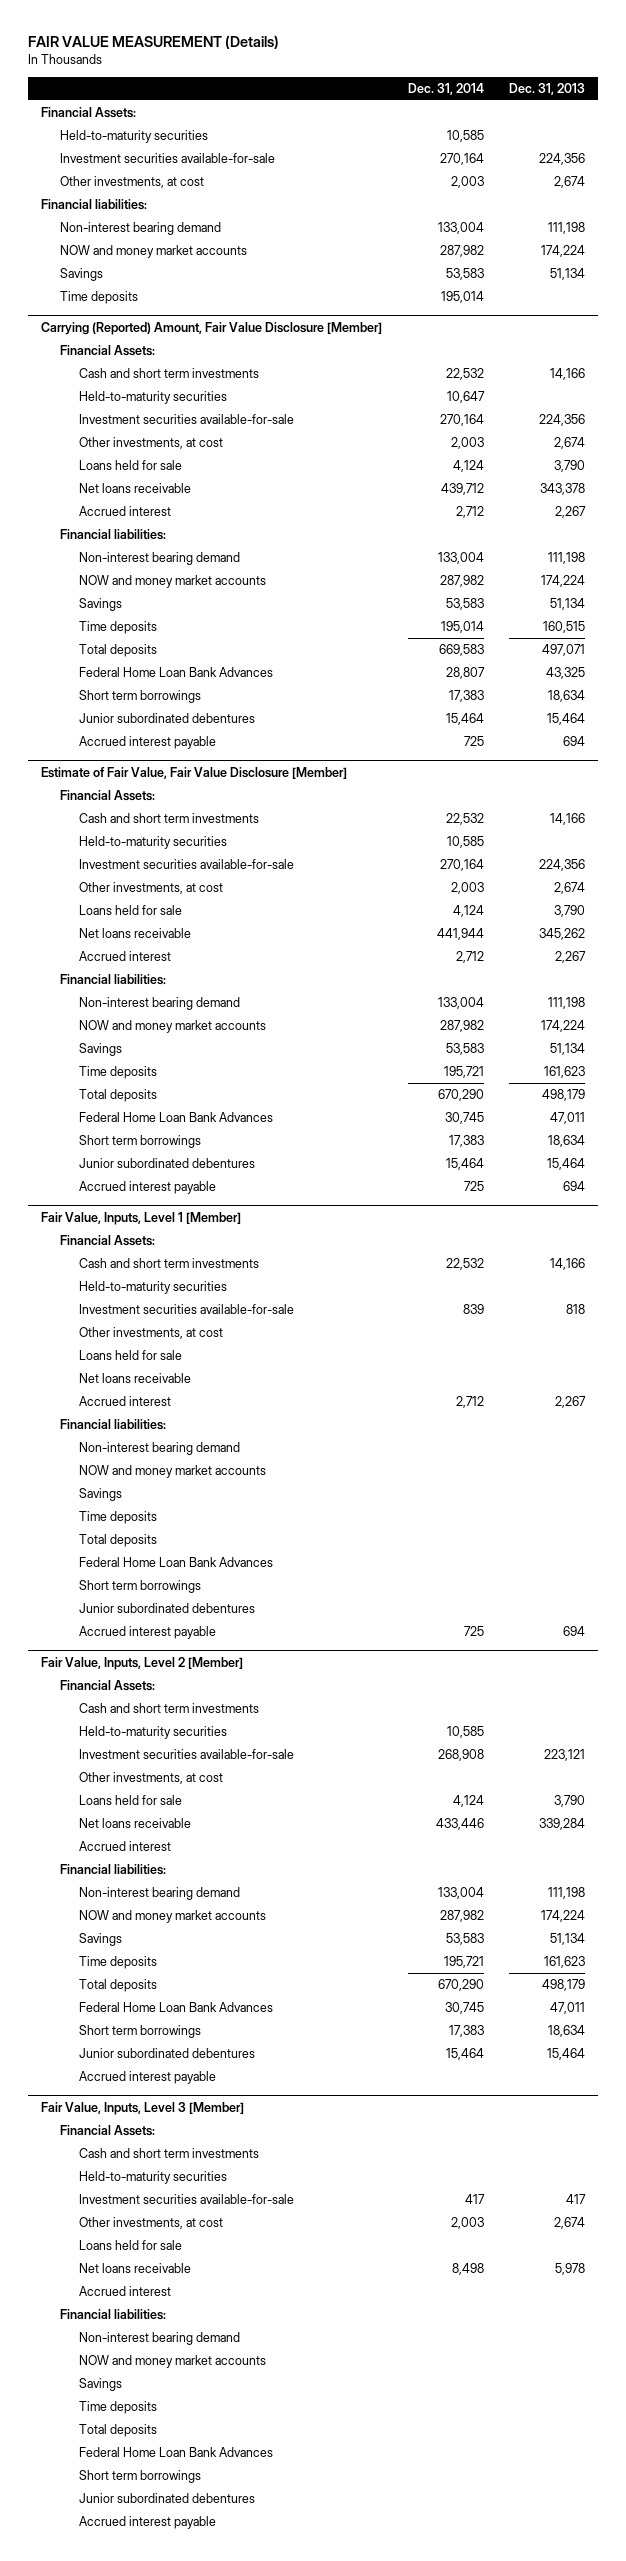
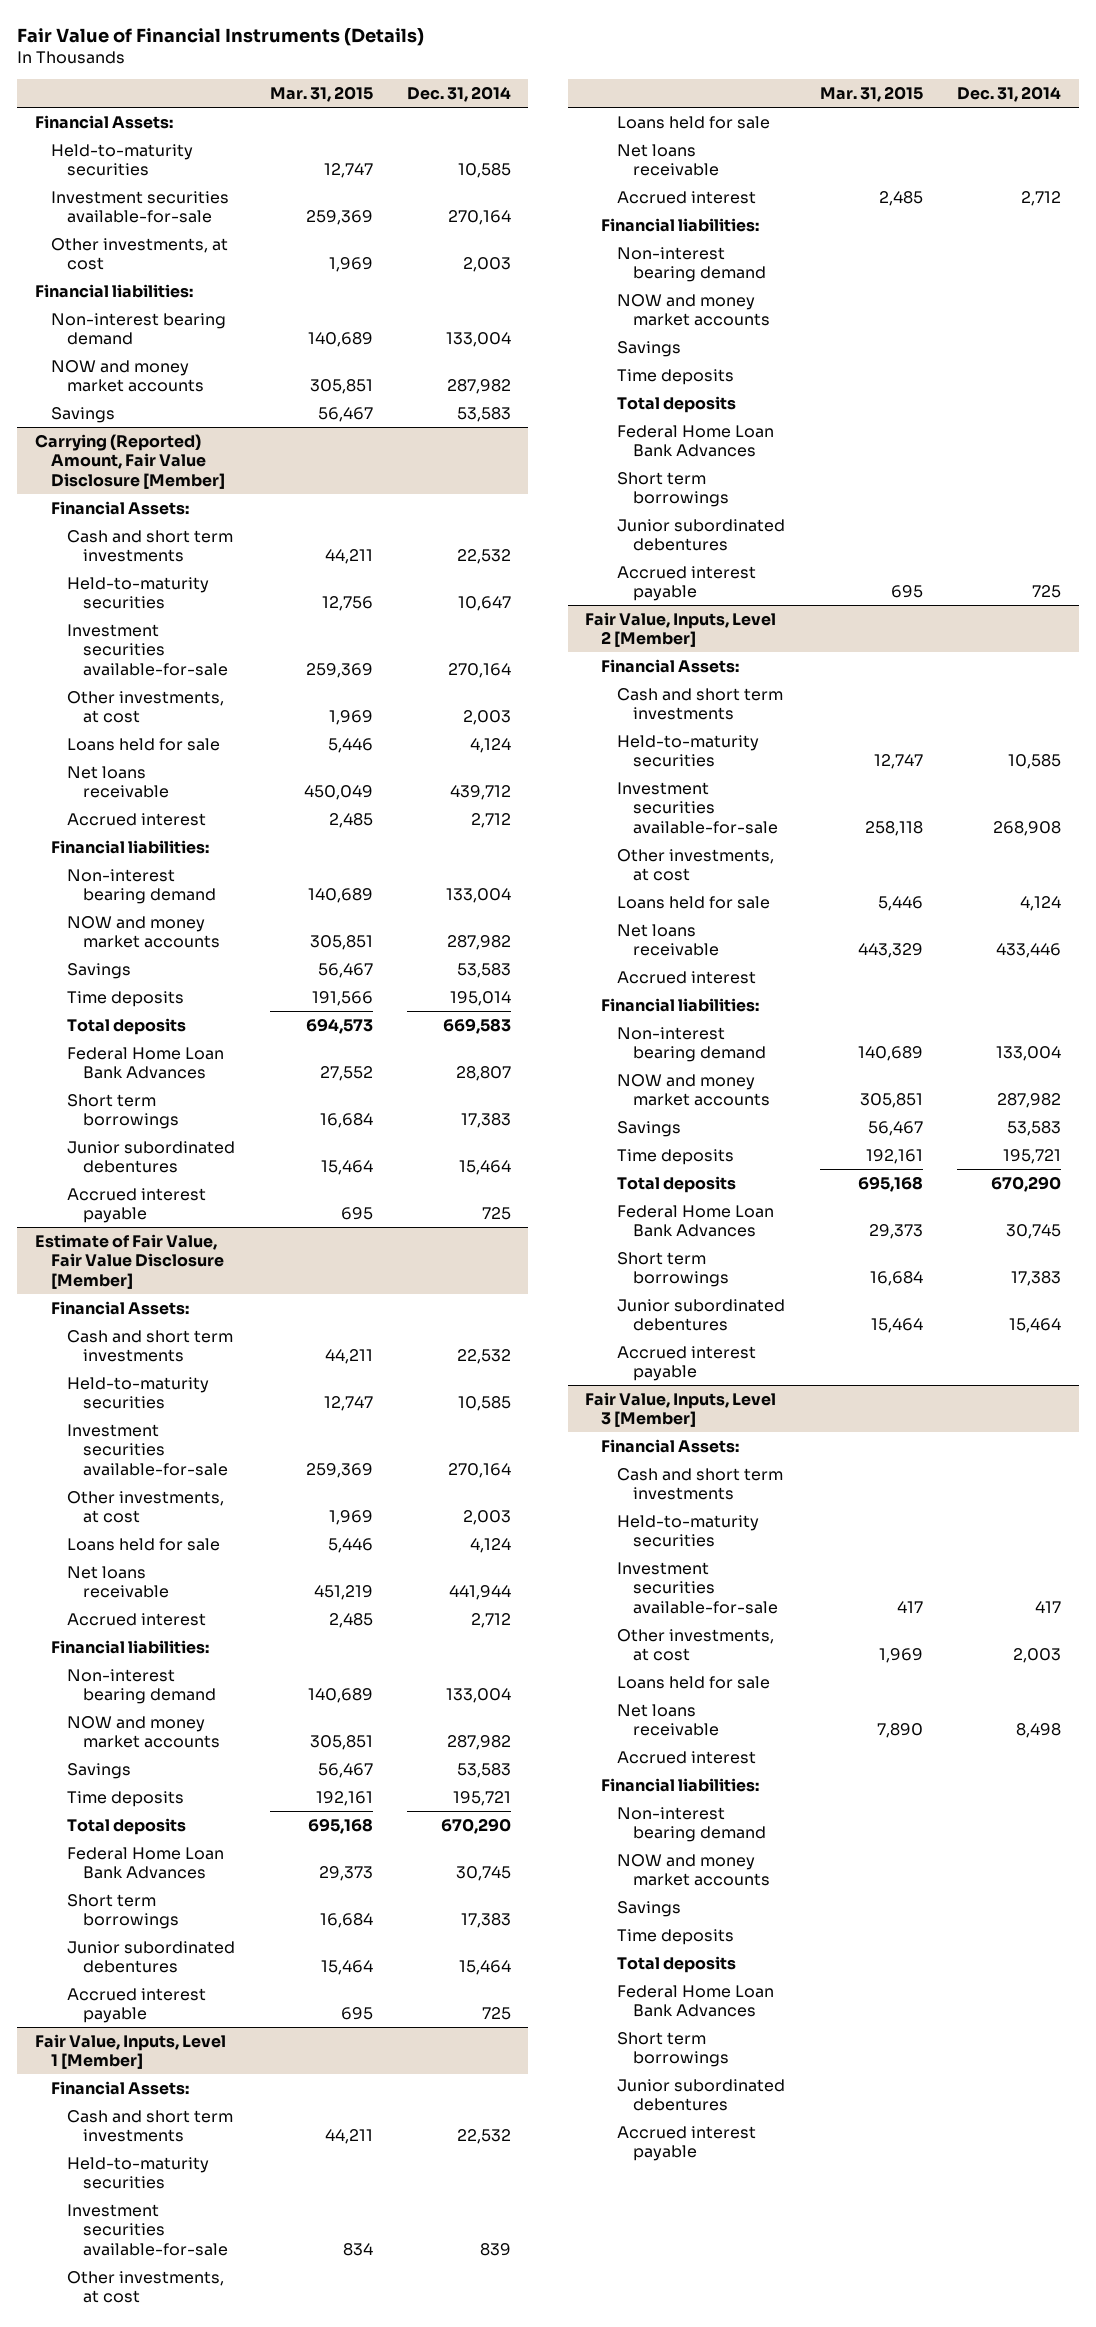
[28,35,280,50] FAIR VALUE MEASUREMENT (Details) -> [17,28,425,47] Fair Value of Financial Instruments (Details)
[509,82,586,95] Dec. 31, 2013 -> none
none -> [269,85,373,102] Mar. 31, 2015
[59,291,138,305] Time deposits -> none

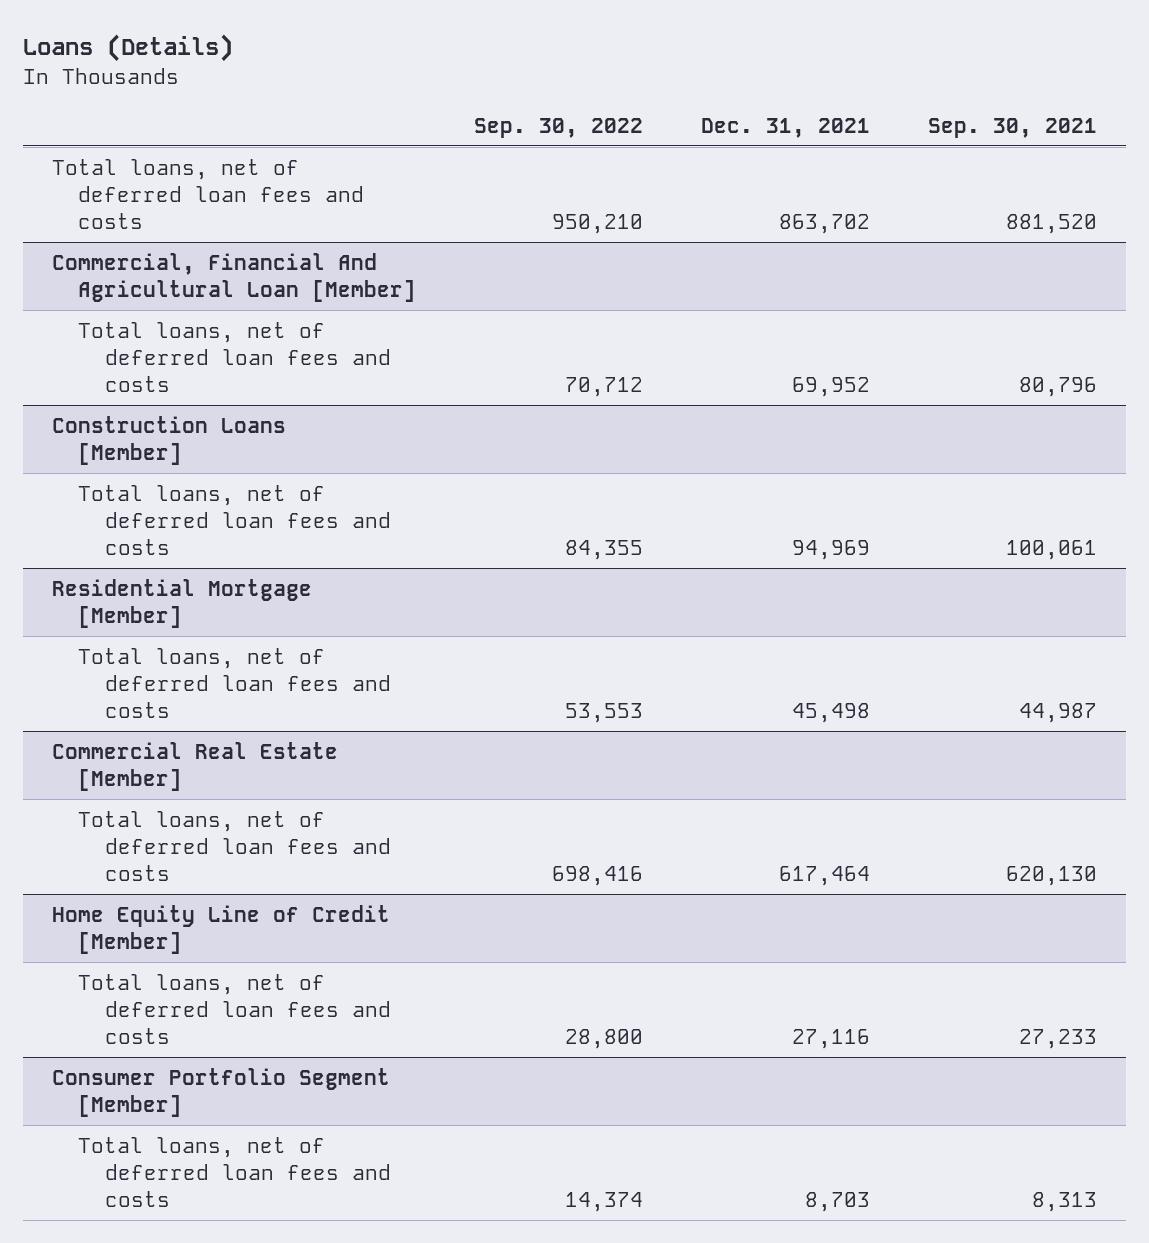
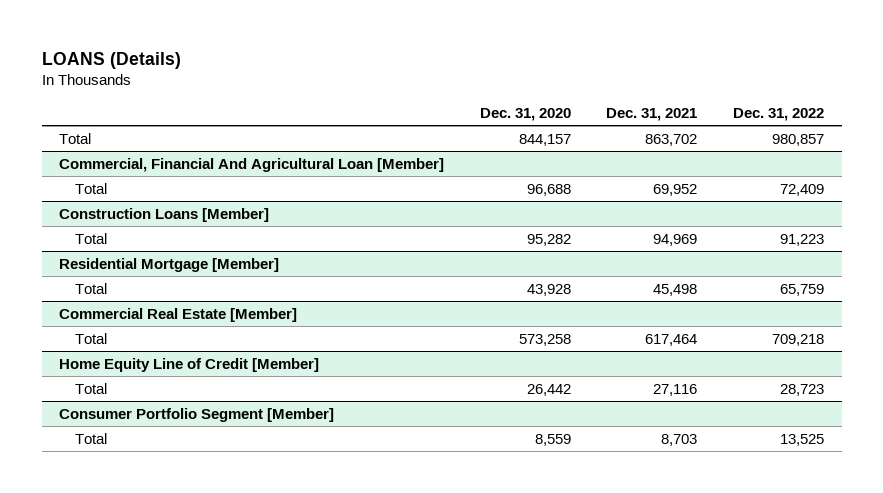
[22,34,233,63] Loans (Details) -> [41,51,181,69] LOANS (Details)
[474,117,644,138] Sep. 30, 2022 -> none
[928,117,1098,138] Sep. 30, 2021 -> none
none -> [479,107,571,121] Dec. 31, 2020
none -> [733,107,825,121] Dec. 31, 2022
[51,158,365,229] Total loans, net of deferred loan fees and costs -> [59,132,92,144] Total
[78,321,392,392] Total loans, net of deferred loan fees and costs -> [75,182,108,194] Total
[78,484,392,555] Total loans, net of deferred loan fees and costs -> [75,232,108,244] Total
[78,647,392,718] Total loans, net of deferred loan fees and costs -> [75,282,108,294] Total
[78,810,392,881] Total loans, net of deferred loan fees and costs -> [75,332,108,344] Total
[78,973,392,1044] Total loans, net of deferred loan fees and costs -> [75,382,108,394] Total
[78,1136,392,1207] Total loans, net of deferred loan fees and costs -> [75,432,108,444] Total

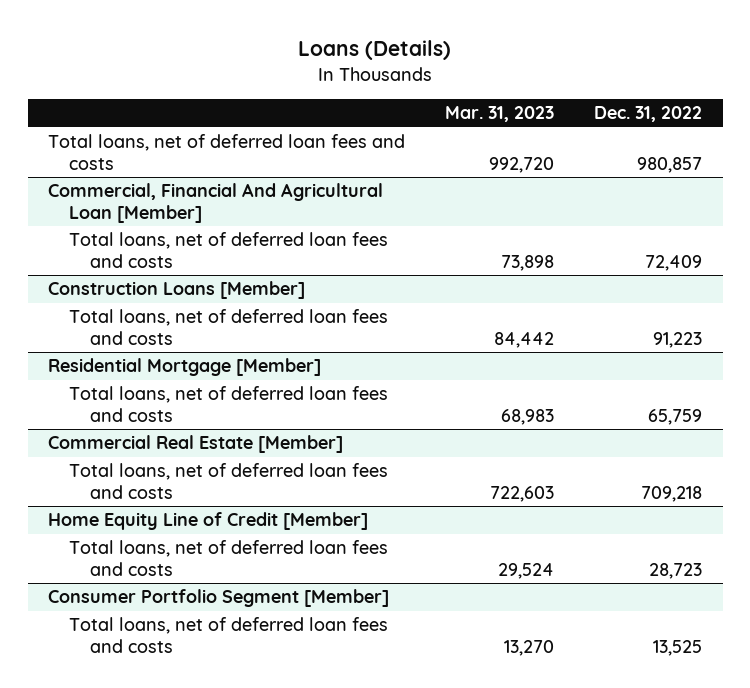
[41,51,181,69] LOANS (Details) -> [298,40,452,61] Loans (Details)
[479,107,571,121] Dec. 31, 2020 -> none
[606,107,698,121] Dec. 31, 2021 -> none
none -> [445,106,555,123] Mar. 31, 2023
[59,132,92,144] Total -> [48,134,406,170] Total loans, net of deferred loan fees and costs
[75,182,108,194] Total -> [68,232,388,268] Total loans, net of deferred loan fees and costs
[75,232,108,244] Total -> [68,309,388,345] Total loans, net of deferred loan fees and costs
[75,282,108,294] Total -> [68,386,388,422] Total loans, net of deferred loan fees and costs
[75,332,108,344] Total -> [68,463,388,499] Total loans, net of deferred loan fees and costs
[75,382,108,394] Total -> [68,540,388,576] Total loans, net of deferred loan fees and costs
[75,432,108,444] Total -> [68,617,388,653] Total loans, net of deferred loan fees and costs

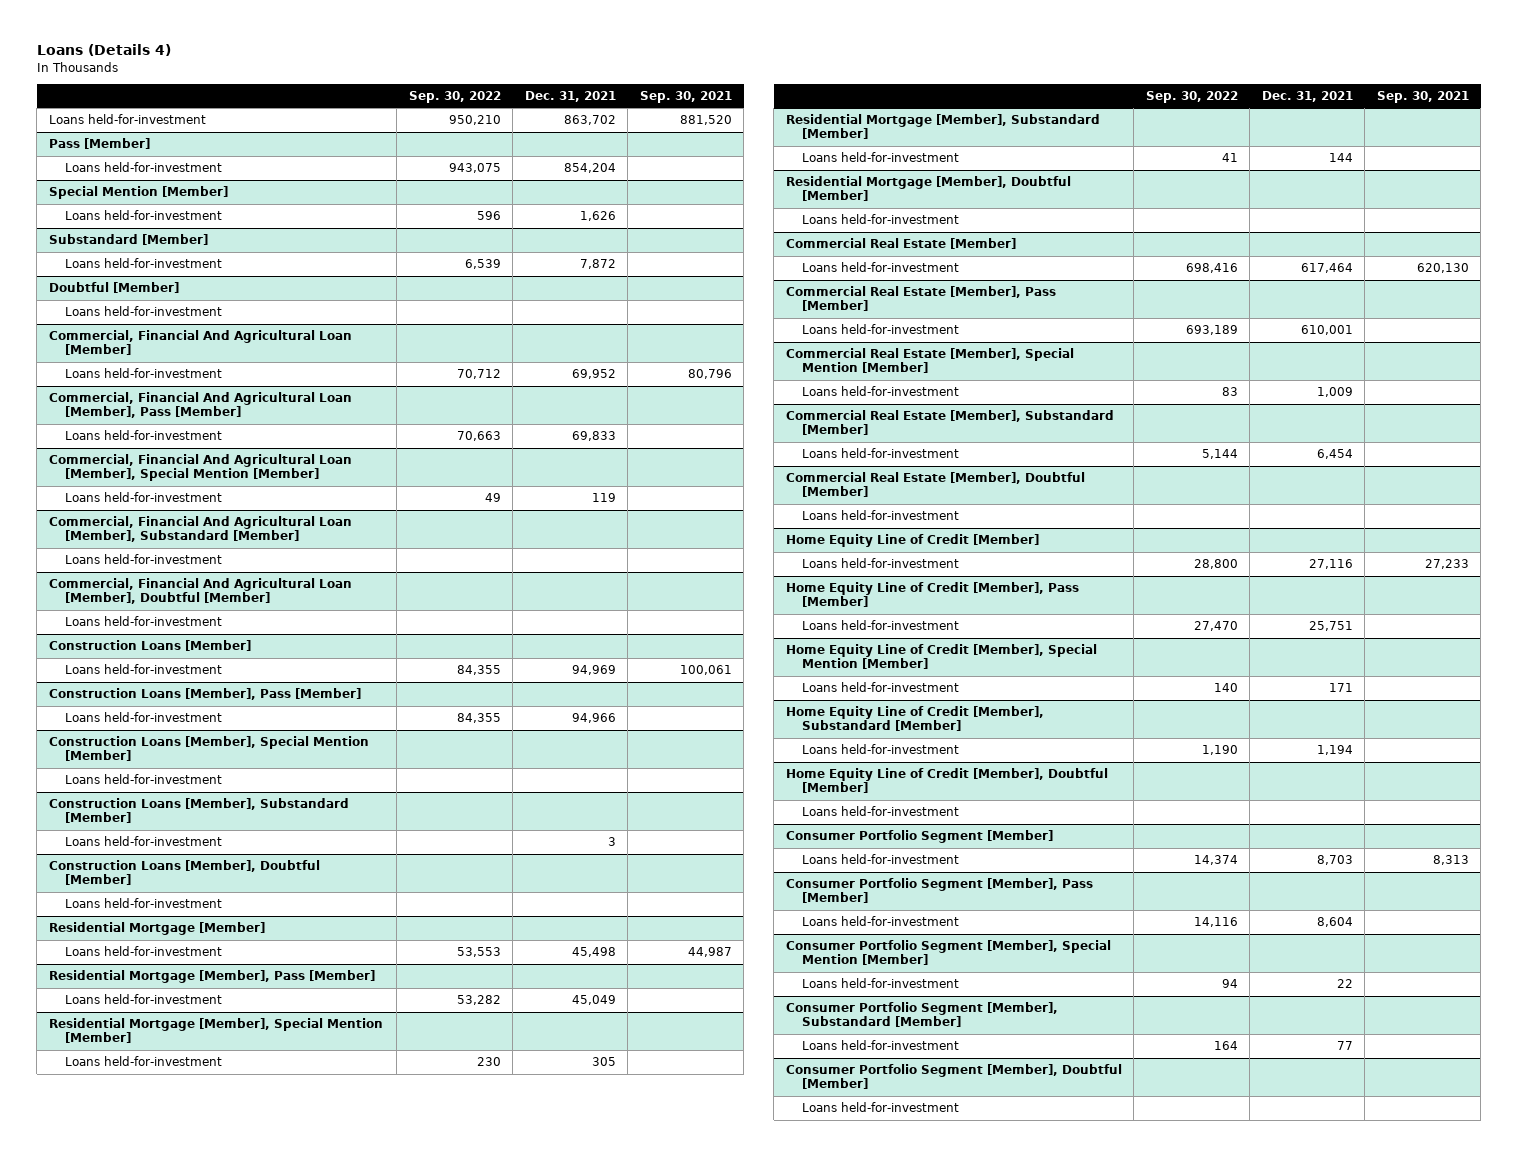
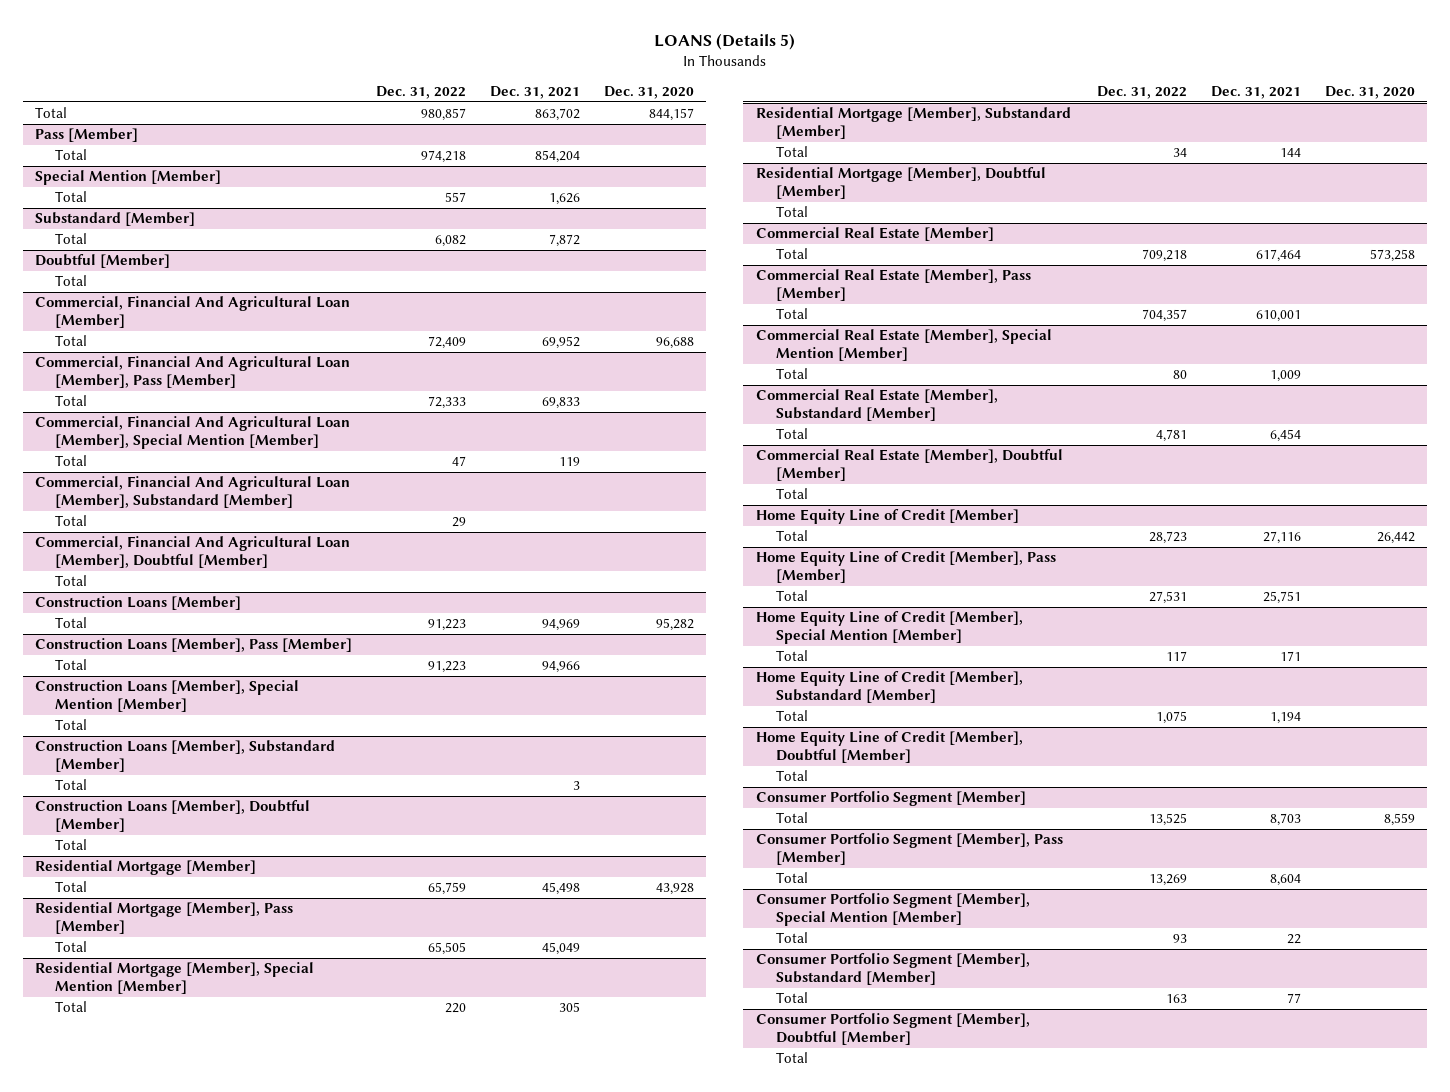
[36,44,171,57] Loans (Details 4) -> [653,32,795,50] LOANS (Details 5)
[408,90,501,103] Sep. 30, 2022 -> none
[639,90,732,103] Sep. 30, 2021 -> none
none -> [375,85,466,99] Dec. 31, 2022
none -> [604,85,695,99] Dec. 31, 2020
[48,114,206,125] Loans held-for-investment -> [34,107,67,119] Total
[65,162,223,173] Loans held-for-investment -> [54,149,87,161] Total
[65,210,223,221] Loans held-for-investment -> [54,191,87,203] Total
[65,258,223,269] Loans held-for-investment -> [54,233,87,245] Total
[65,306,223,317] Loans held-for-investment -> [54,275,87,287] Total
[65,368,223,379] Loans held-for-investment -> [54,335,87,347] Total
[65,430,223,441] Loans held-for-investment -> [54,395,87,407] Total
[65,492,223,503] Loans held-for-investment -> [54,455,87,467] Total
[65,554,223,565] Loans held-for-investment -> [54,515,87,527] Total
[65,616,223,627] Loans held-for-investment -> [54,575,87,587] Total
[65,664,223,675] Loans held-for-investment -> [54,617,87,629] Total
[65,712,223,723] Loans held-for-investment -> [54,659,87,671] Total
[65,774,223,785] Loans held-for-investment -> [54,719,87,731] Total
[65,836,223,847] Loans held-for-investment -> [54,779,87,791] Total
[65,898,223,909] Loans held-for-investment -> [54,839,87,851] Total
[65,946,223,957] Loans held-for-investment -> [54,881,87,893] Total
[65,994,223,1005] Loans held-for-investment -> [54,941,87,953] Total
[65,1056,223,1067] Loans held-for-investment -> [54,1001,87,1013] Total
[802,152,960,163] Loans held-for-investment -> [775,146,808,158] Total
[802,214,960,225] Loans held-for-investment -> [775,206,808,218] Total
[802,262,960,273] Loans held-for-investment -> [775,248,808,260] Total
[802,324,960,335] Loans held-for-investment -> [775,308,808,320] Total
[802,386,960,397] Loans held-for-investment -> [775,368,808,380] Total
[802,448,960,459] Loans held-for-investment -> [775,428,808,440] Total
[802,510,960,521] Loans held-for-investment -> [775,488,808,500] Total
[802,558,960,569] Loans held-for-investment -> [775,530,808,542] Total
[802,620,960,631] Loans held-for-investment -> [775,590,808,602] Total
[802,682,960,693] Loans held-for-investment -> [775,650,808,662] Total
[802,744,960,755] Loans held-for-investment -> [775,710,808,722] Total
[802,806,960,817] Loans held-for-investment -> [775,770,808,782] Total
[802,854,960,865] Loans held-for-investment -> [775,812,808,824] Total
[802,916,960,927] Loans held-for-investment -> [775,872,808,884] Total
[802,978,960,989] Loans held-for-investment -> [775,932,808,944] Total
[802,1040,960,1051] Loans held-for-investment -> [775,992,808,1004] Total
[802,1102,960,1113] Loans held-for-investment -> [775,1052,808,1064] Total

